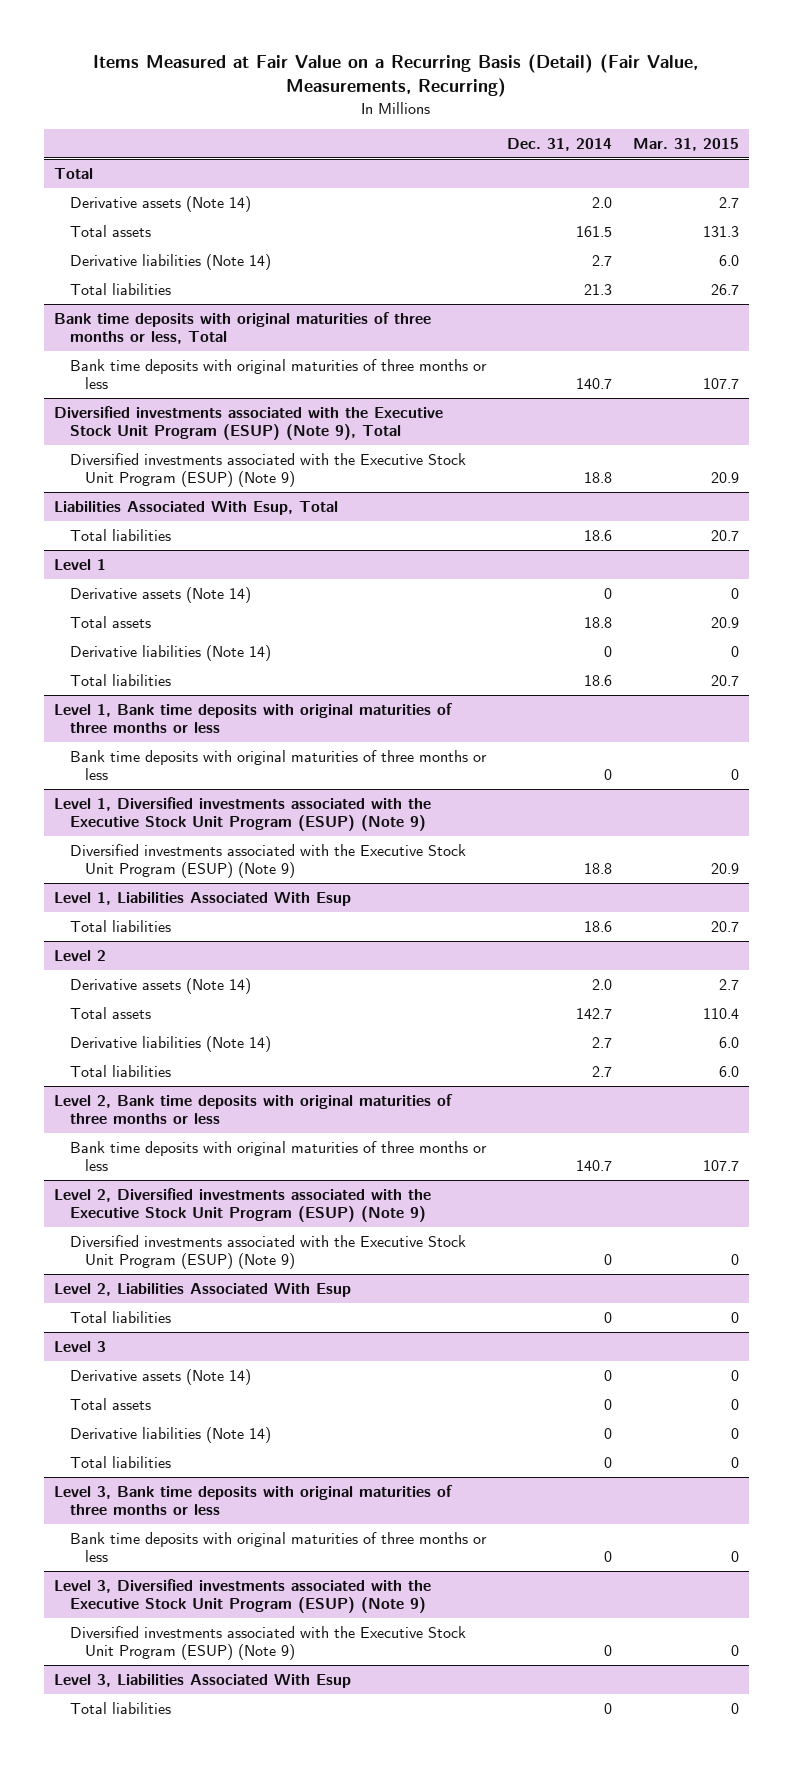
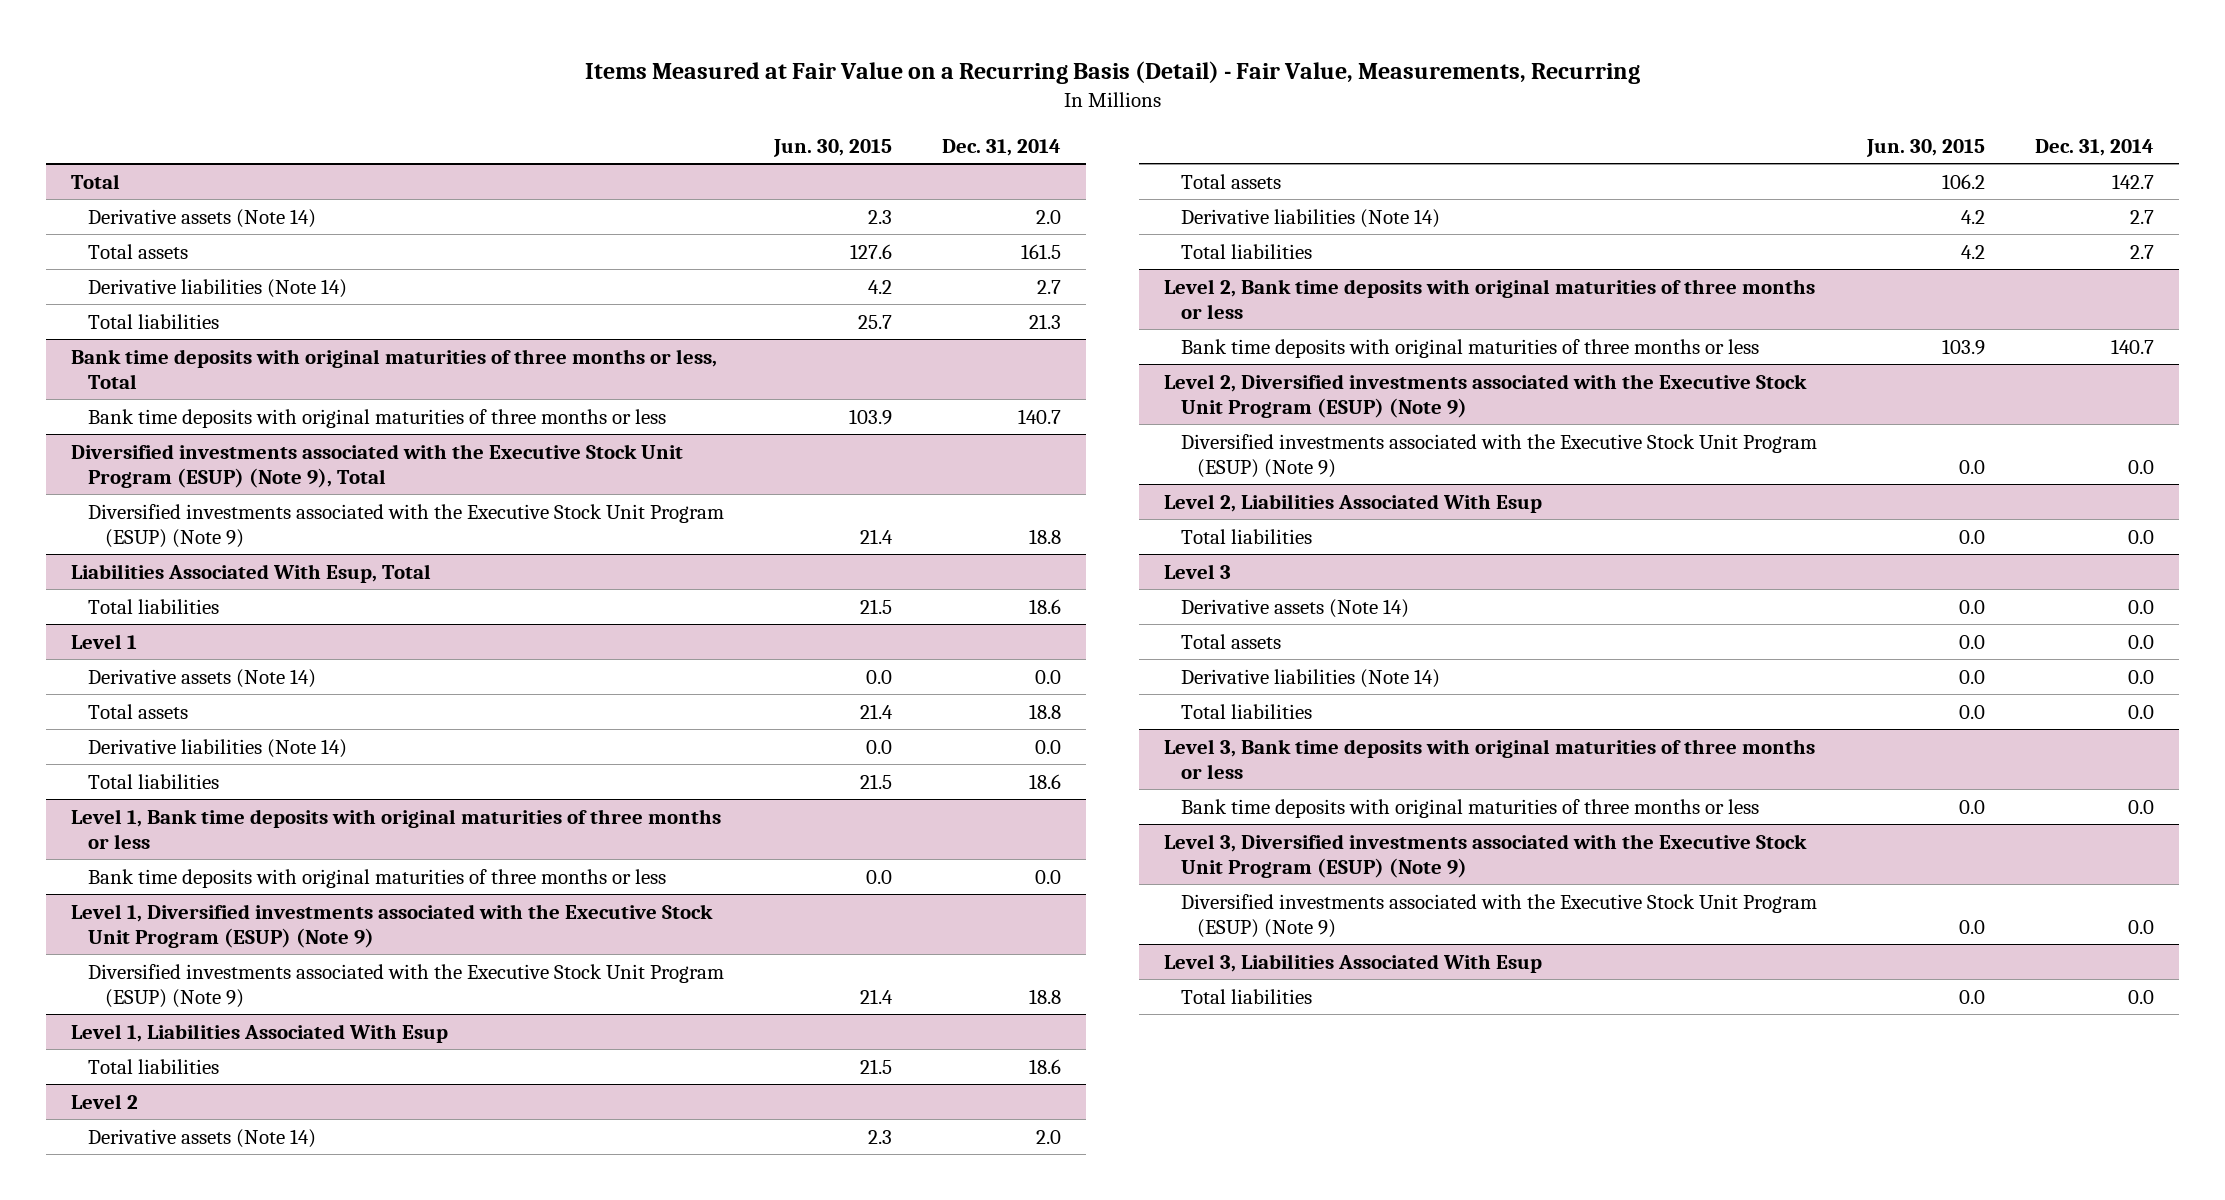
[93,54,699,98] Items Measured at Fair Value on a Recurring Basis (Detail) (Fair Value, Measurements, Recurring) -> [584,60,1640,84] Items Measured at Fair Value on a Recurring Basis (Detail) - Fair Value, Measurements, Recurring
[632,138,739,152] Mar. 31, 2015 -> none
none -> [773,138,893,157] Jun. 30, 2015
[603,587,612,599] 0 -> [1035,669,1062,684] 0.0
[603,645,612,657] 0 -> [1035,739,1062,754] 0.0
[603,769,612,781] 0 -> [1035,869,1062,884] 0.0
[603,1254,612,1266] 0 -> [2127,459,2154,474] 0.0
[603,1311,612,1323] 0 -> [2127,529,2154,544] 0.0
[603,1369,612,1381] 0 -> [2127,599,2154,614] 0.0
[603,1398,612,1410] 0 -> [2127,634,2154,649] 0.0
[603,1427,612,1439] 0 -> [2127,669,2154,684] 0.0
[603,1456,612,1468] 0 -> [2127,704,2154,719] 0.0
[603,1551,612,1563] 0 -> [2127,799,2154,814] 0.0
[603,1645,612,1657] 0 -> [2127,919,2154,934] 0.0
[603,1702,612,1714] 0 -> [2127,989,2154,1004] 0.0

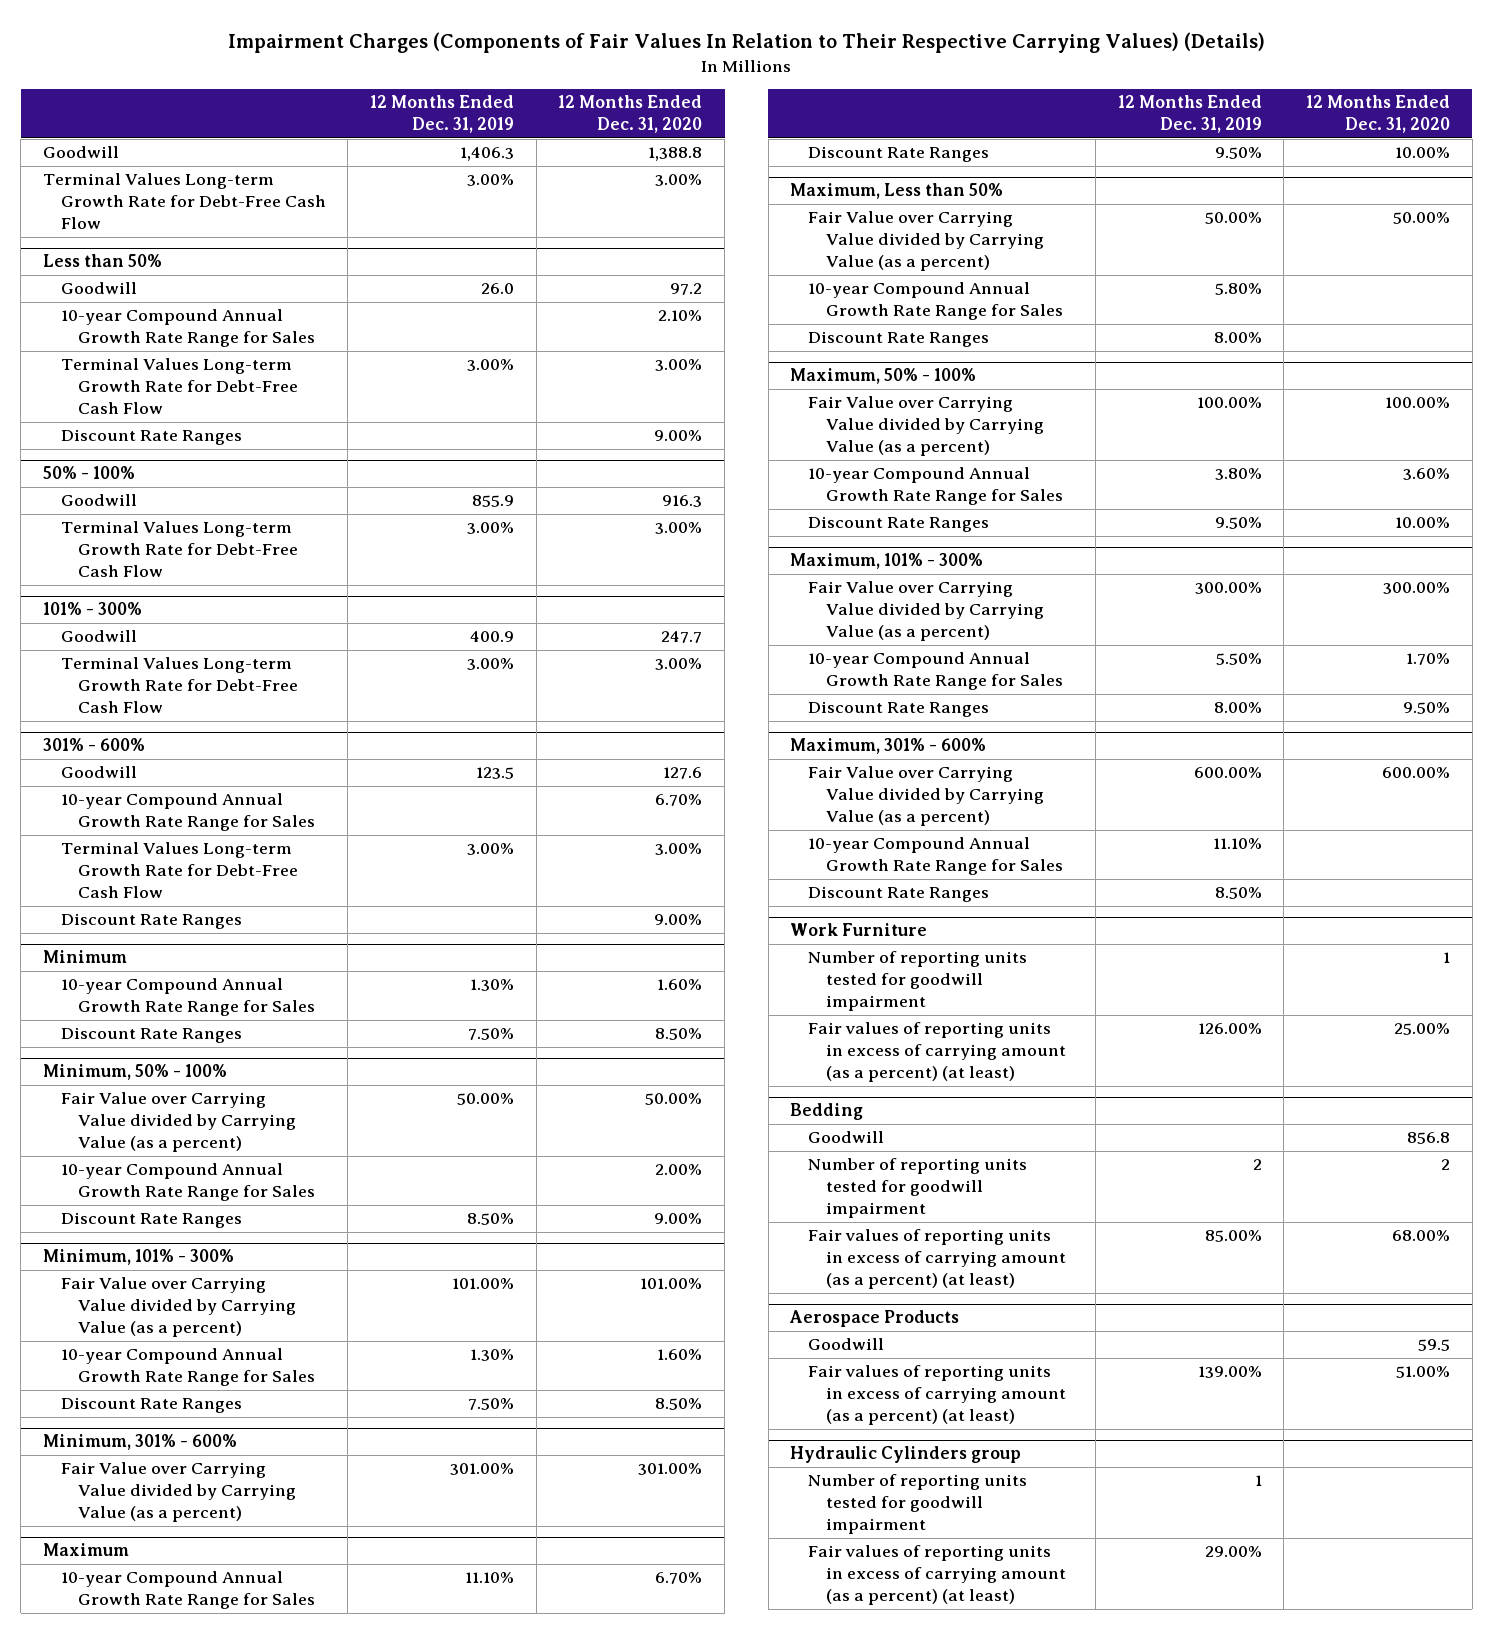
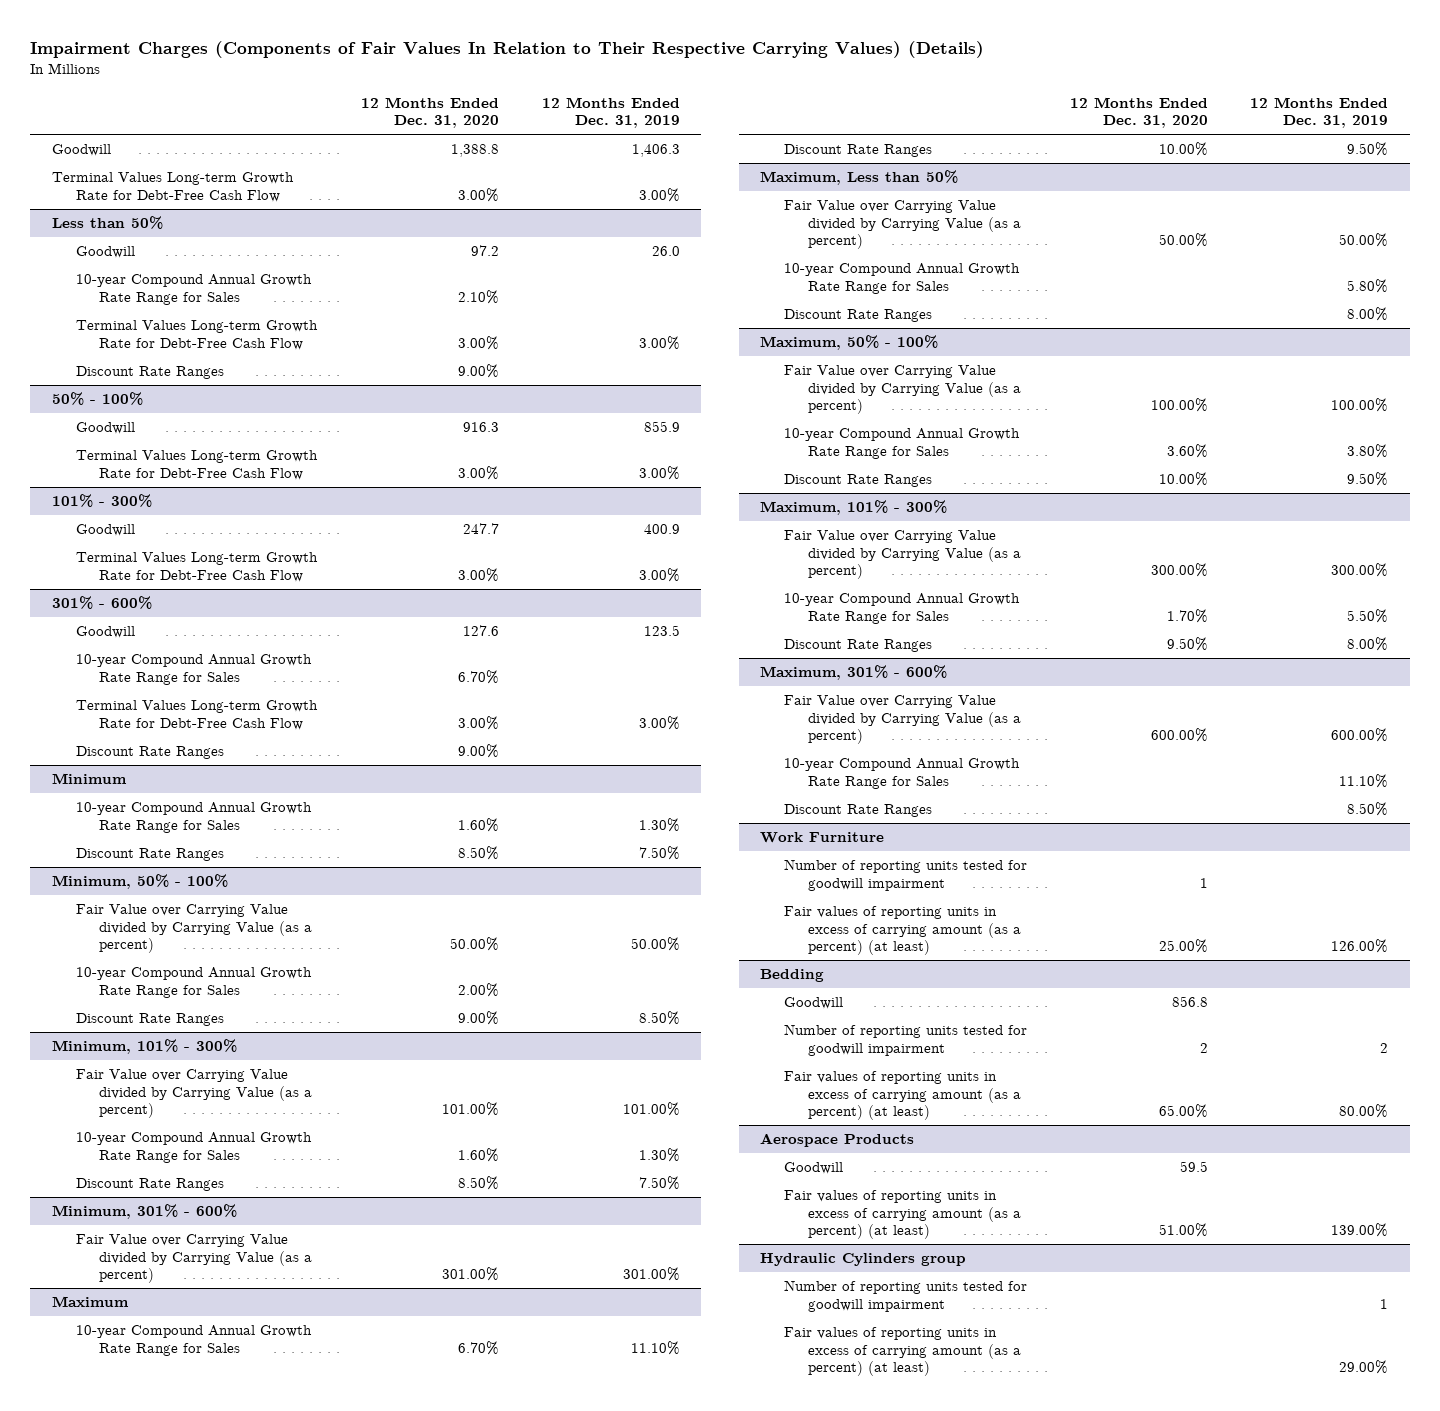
[1204,1230,1262,1243] 85.00% -> [1339,1104,1389,1119] 80.00%
[1391,1230,1450,1242] 68.00% -> [1158,1104,1208,1119] 65.00%

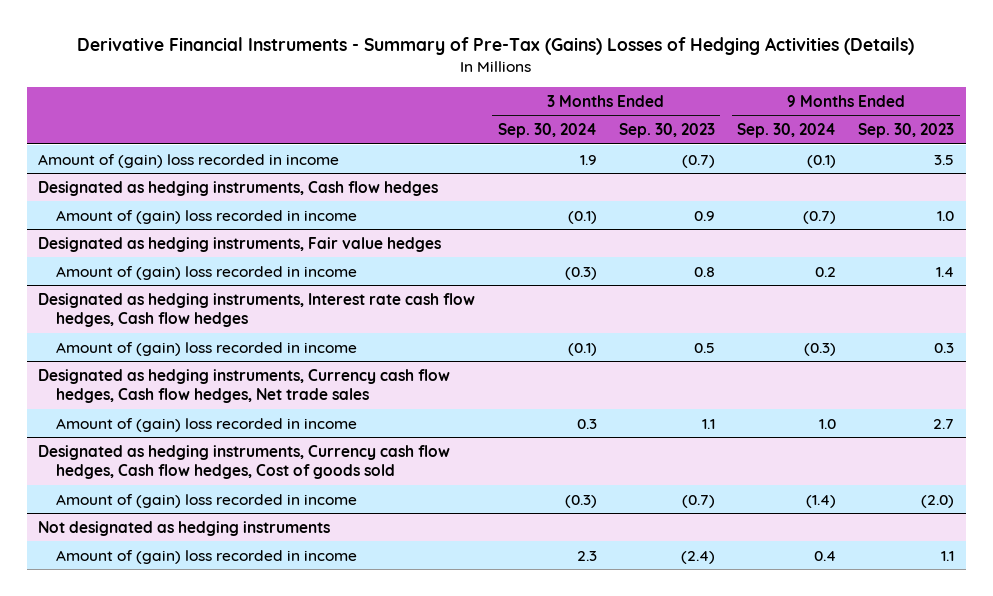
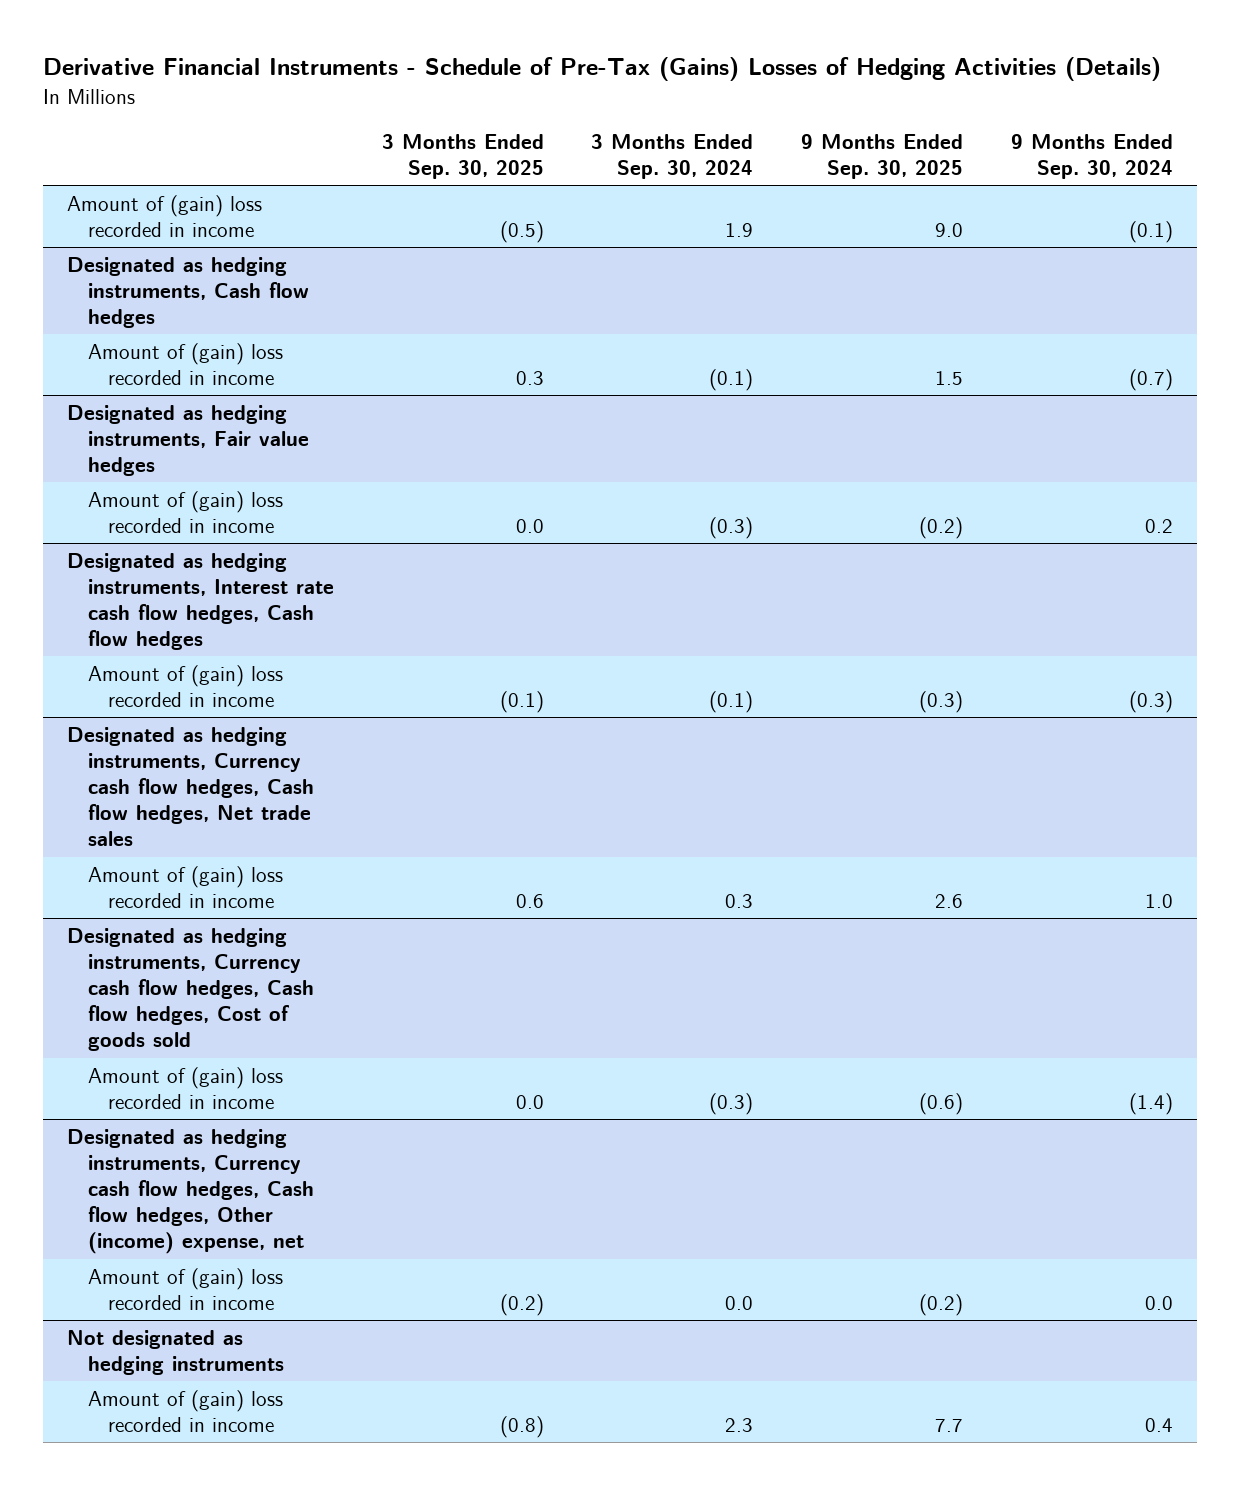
[77,37,915,56] Derivative Financial Instruments - Summary of Pre-Tax (Gains) Losses of Hedging Activities (Details) -> [43,57,1162,82] Derivative Financial Instruments - Schedule of Pre-Tax (Gains) Losses of Hedging Activities (Details)
[618,123,715,139] Sep. 30, 2023 -> none
[858,123,955,139] Sep. 30, 2023 -> none
none -> [381,134,544,180] 3 Months Ended Sep. 30, 2025
none -> [801,134,964,180] 9 Months Ended Sep. 30, 2025
none -> [67,1128,314,1255] Designated as hedging instruments, Currency cash flow hedges, Cash flow hedges, Other (income) expense, net
none -> [87,1267,283,1310] Amount of (gain) loss recorded in income

